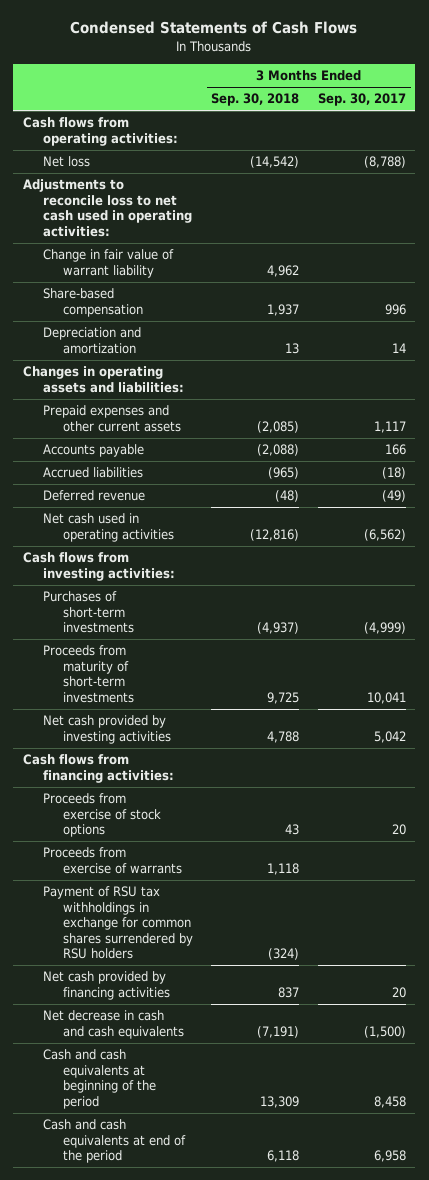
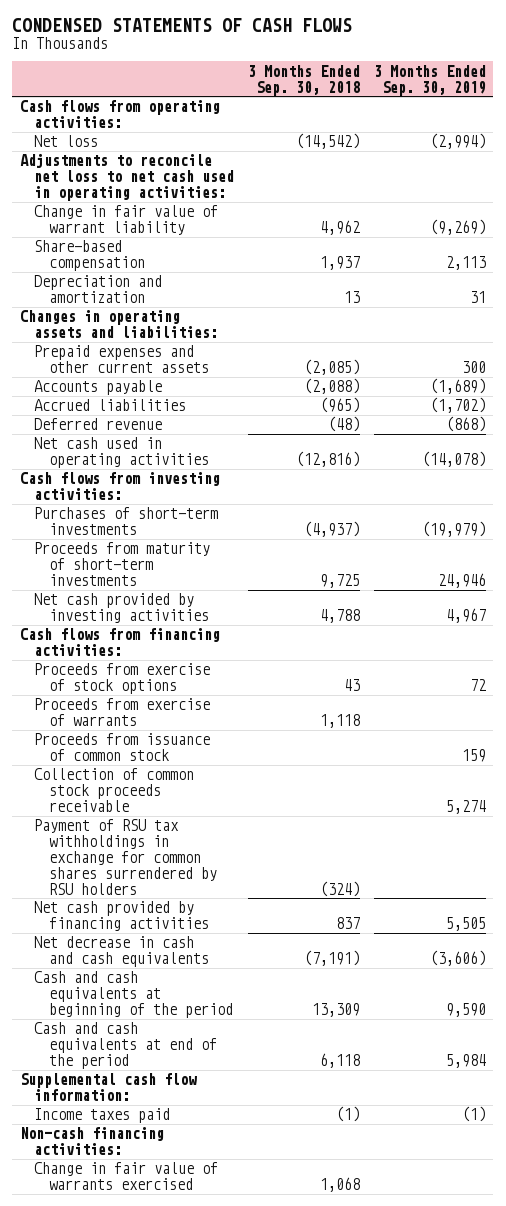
[70,21,358,35] Condensed Statements of Cash Flows -> [12,17,353,32] CONDENSED STATEMENTS OF CASH FLOWS
[318,93,407,107] Sep. 30, 2017 -> none
none -> [374,64,487,96] 3 Months Ended Sep. 30, 2019
[22,179,192,237] Adjustments to reconcile loss to net cash used in operating activities: -> [19,153,235,201] Adjustments to reconcile net loss to net cash used in operating activities:
none -> [34,733,211,762] Proceeds from issuance of common stock
none -> [34,768,195,812] Collection of common stock proceeds receivable
none -> [19,1073,197,1102] Supplemental cash flow information:
none -> [34,1108,171,1124] Income taxes paid
none -> [19,1127,164,1156] Non-cash financing activities:
none -> [34,1162,219,1191] Change in fair value of warrants exercised

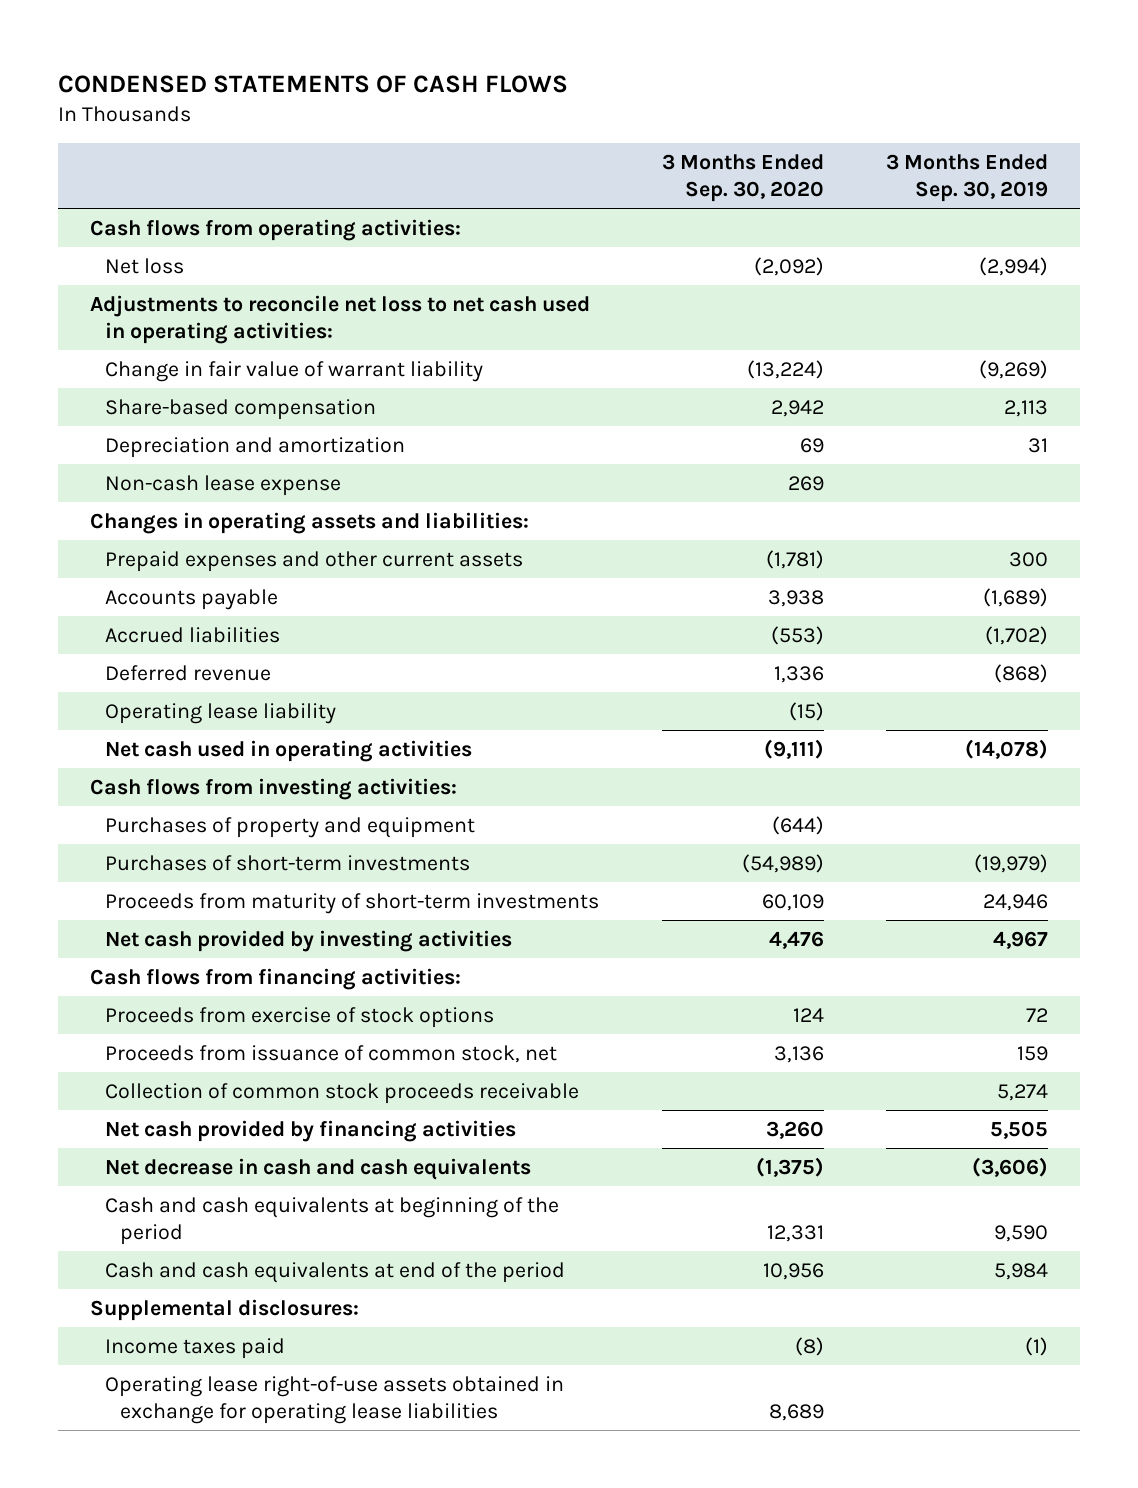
[248,64,361,96] 3 Months Ended Sep. 30, 2018 -> none
none -> [661,153,824,202] 3 Months Ended Sep. 30, 2020
none -> [104,475,341,497] Non-cash lease expense
none -> [104,703,336,725] Operating lease liability
none -> [104,817,475,839] Purchases of property and equipment
[34,698,211,727] Proceeds from exercise of warrants -> none
[34,733,211,762] Proceeds from issuance of common stock -> [104,1045,557,1064] Proceeds from issuance of common stock, net
[34,819,218,895] Payment of RSU tax withholdings in exchange for common shares surrendered by RSU holders -> none
[19,1073,197,1102] Supplemental cash flow information: -> [89,1299,359,1322] Supplemental disclosures:
[19,1127,164,1156] Non-cash financing activities: -> none
[34,1162,219,1191] Change in fair value of warrants exercised -> none
none -> [104,1376,564,1425] Operating lease right-of-use assets obtained in exchange for operating lease liabilities

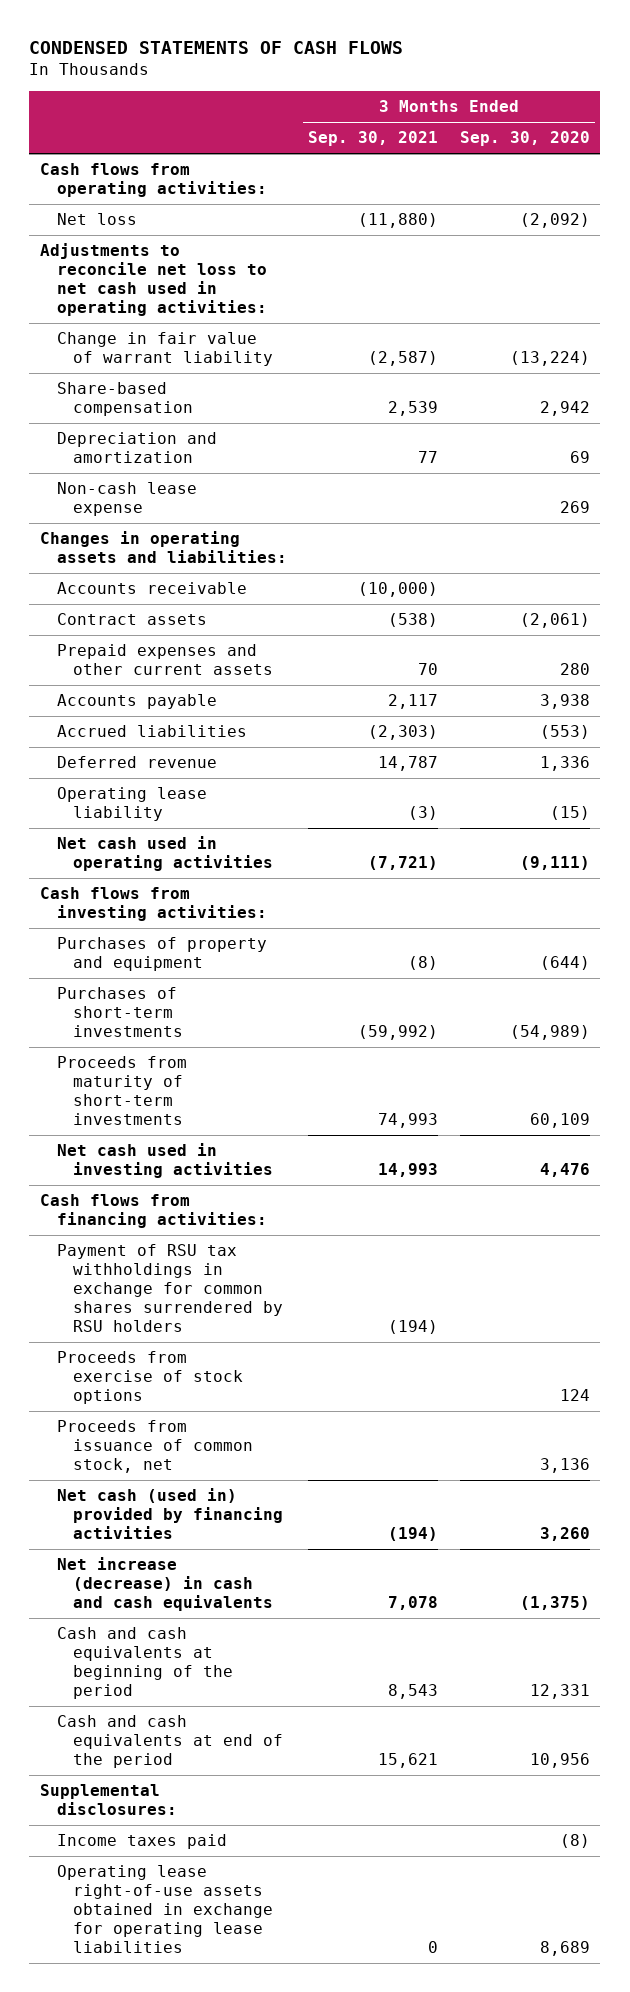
[886,153,1049,202] 3 Months Ended Sep. 30, 2019 -> none
none -> [308,131,439,147] Sep. 30, 2021
none -> [56,582,247,595] Accounts receivable
none -> [56,613,207,626] Contract assets
[765,550,824,570] (1,781) -> [559,663,590,676] 280
[104,930,512,953] Net cash provided by investing activities -> [56,1143,274,1179] Net cash used in investing activities
none -> [56,1244,284,1332] Payment of RSU tax withholdings in exchange for common shares surrendered by RSU holders
[104,1083,579,1105] Collection of common stock proceeds receivable -> none
[104,1120,516,1143] Net cash provided by financing activities -> [56,1488,284,1540] Net cash (used in) provided by financing activities
[104,1158,531,1181] Net decrease in cash and cash equivalents -> [56,1557,274,1612] Net increase (decrease) in cash and cash equivalents

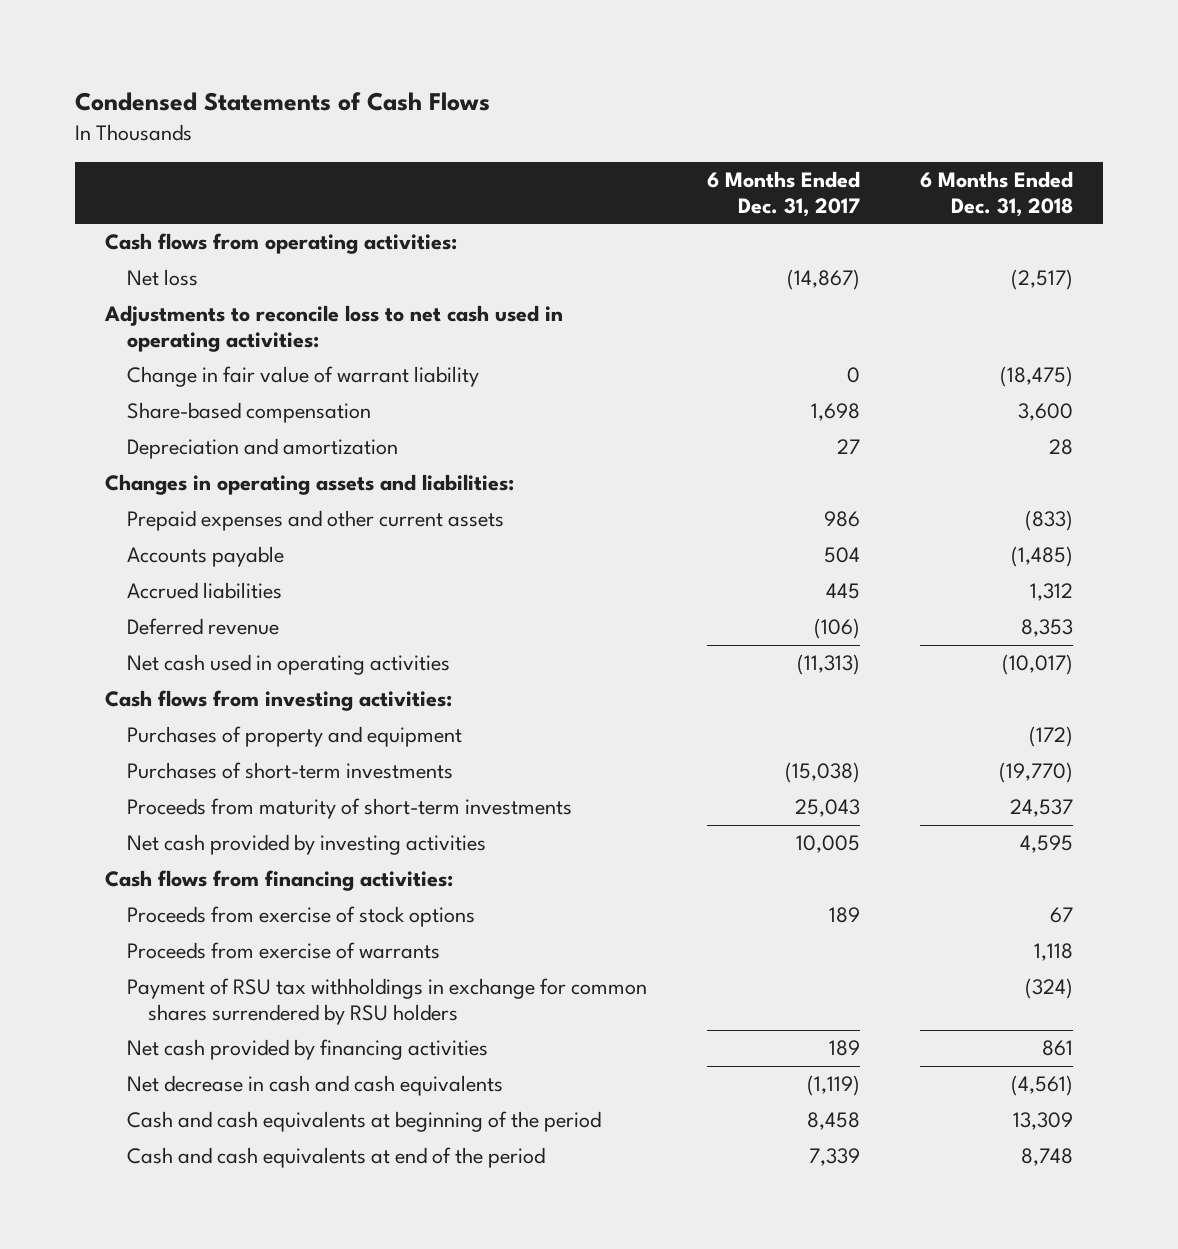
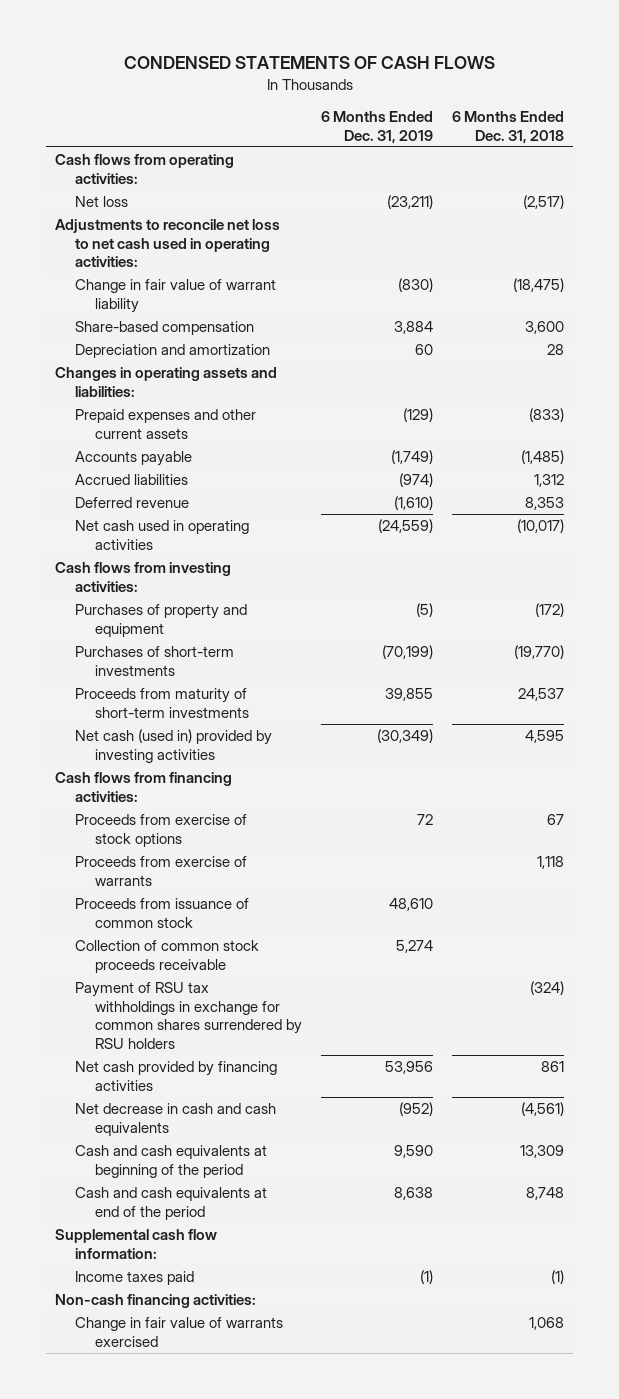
[75,91,491,111] Condensed Statements of Cash Flows -> [123,56,495,70] CONDENSED STATEMENTS OF CASH FLOWS
[706,171,860,217] 6 Months Ended Dec. 31, 2017 -> none
none -> [321,111,434,143] 6 Months Ended Dec. 31, 2019
[104,305,564,352] Adjustments to reconcile loss to net cash used in operating activities: -> [55,218,281,268] Adjustments to reconcile net loss to net cash used in operating activities:
[126,834,486,856] Net cash provided by investing activities -> [75,728,273,763] Net cash (used in) provided by investing activities
none -> [75,897,250,928] Proceeds from issuance of common stock
none -> [75,939,260,973] Collection of common stock proceeds receivable
none -> [55,1228,218,1259] Supplemental cash flow information:
none -> [75,1270,195,1285] Income taxes paid
none -> [55,1293,257,1308] Non-cash financing activities:
none -> [75,1316,284,1347] Change in fair value of warrants exercised

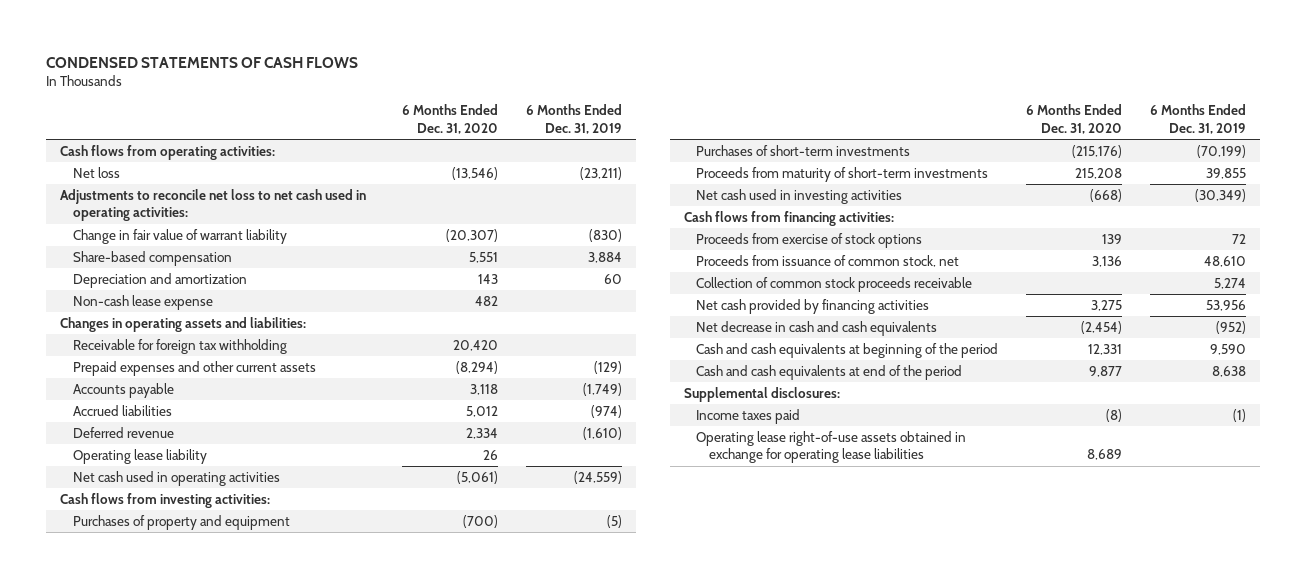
[451,111,564,143] 6 Months Ended Dec. 31, 2018 -> none
none -> [402,104,499,134] 6 Months Ended Dec. 31, 2020
none -> [72,294,213,310] Non-cash lease expense
none -> [72,338,287,354] Receivable for foreign tax withholding
none -> [72,448,207,464] Operating lease liability
[75,728,273,763] Net cash (used in) provided by investing activities -> [696,188,903,204] Net cash used in investing activities
[75,855,248,886] Proceeds from exercise of warrants -> none
[75,897,250,928] Proceeds from issuance of common stock -> [696,254,960,267] Proceeds from issuance of common stock, net
[75,981,303,1050] Payment of RSU tax withholdings in exchange for common shares surrendered by RSU holders -> none
[55,1228,218,1259] Supplemental cash flow information: -> [683,386,840,402] Supplemental disclosures:
[55,1293,257,1308] Non-cash financing activities: -> none
[75,1316,284,1347] Change in fair value of warrants exercised -> none
none -> [696,430,967,464] Operating lease right-of-use assets obtained in exchange for operating lease liabilities

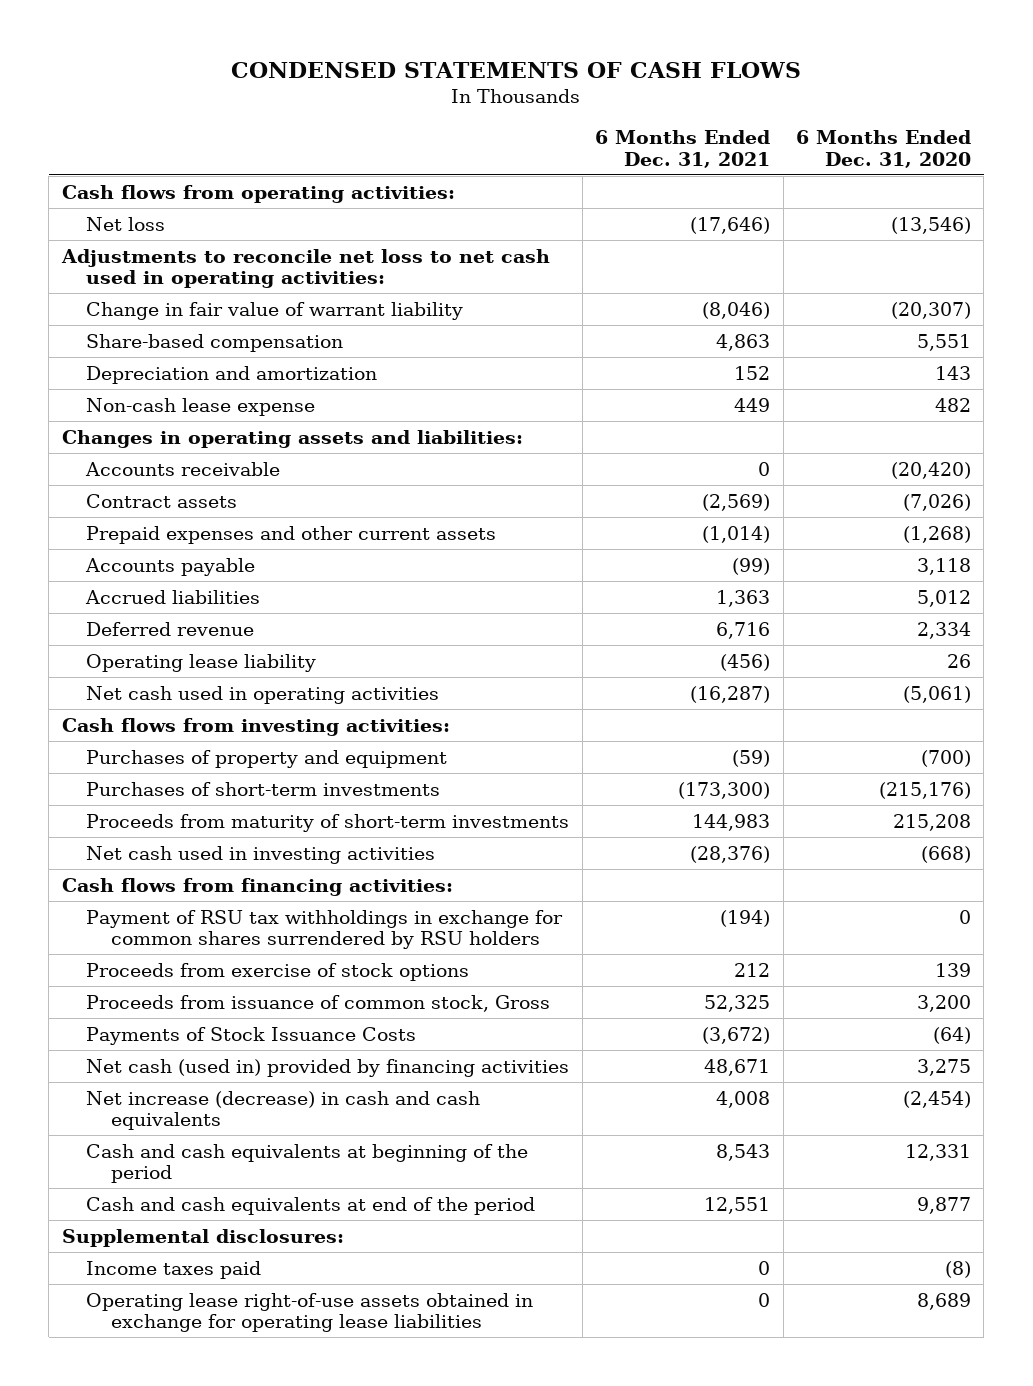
[526,104,623,134] 6 Months Ended Dec. 31, 2019 -> none
none -> [595,129,771,168] 6 Months Ended Dec. 31, 2021
[72,338,287,354] Receivable for foreign tax withholding -> none
none -> [85,461,281,476] Accounts receivable
none -> [86,493,238,508] Contract assets
[456,360,499,374] (8,294) -> [902,525,971,543] (1,268)
none -> [86,909,564,950] Payment of RSU tax withholdings in exchange for common shares surrendered by RSU holders
[696,276,973,292] Collection of common stock proceeds receivable -> none
[696,254,960,267] Proceeds from issuance of common stock, net -> [86,994,551,1012] Proceeds from issuance of common stock, Gross
[1091,255,1122,267] 3,136 -> [916,994,971,1012] 3,200
none -> [86,1026,417,1045] Payments of Stock Issuance Costs
[696,298,930,314] Net cash provided by financing activities -> [86,1058,570,1077] Net cash (used in) provided by financing activities
[696,320,938,336] Net decrease in cash and cash equivalents -> [86,1090,481,1131] Net increase (decrease) in cash and cash equivalents

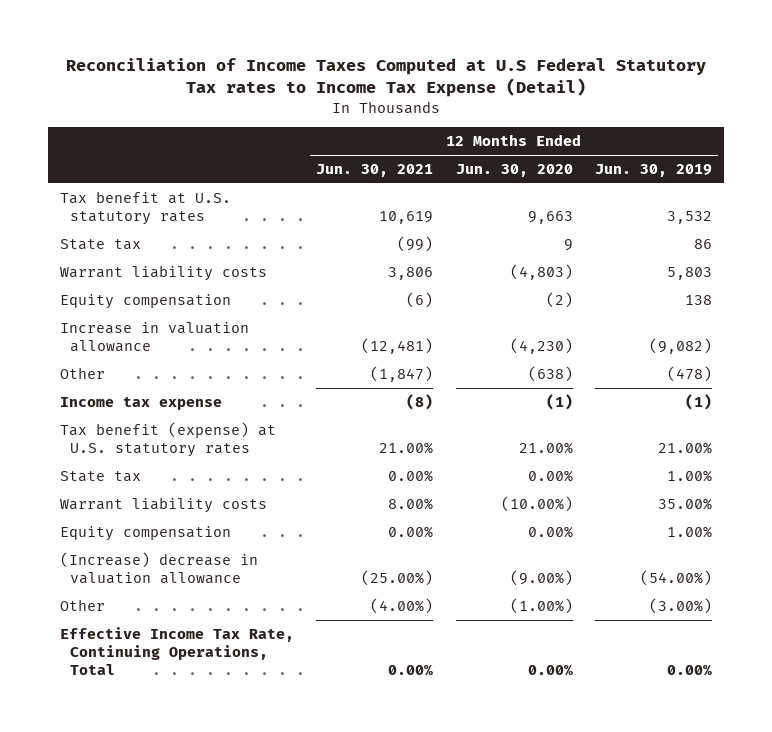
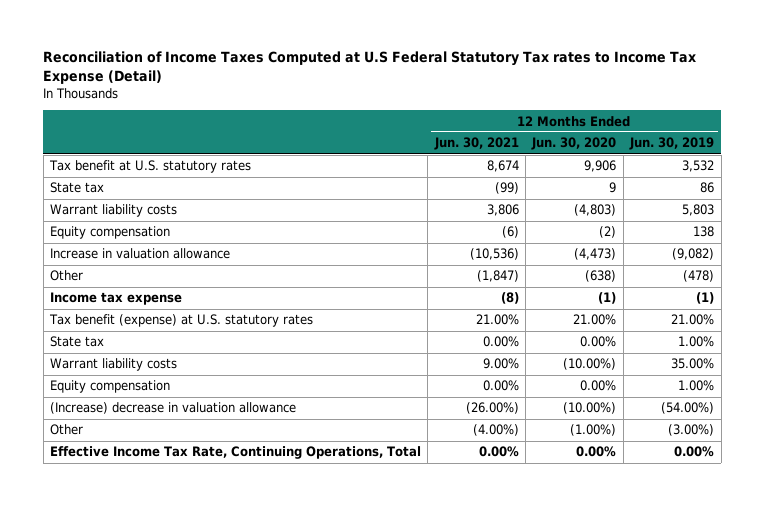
[379,210,434,224] 10,619 -> [486,160,519,173] 8,674
[527,210,573,224] 9,663 -> [584,160,617,173] 9,906
[361,337,434,354] (12,481) -> [469,248,519,261] (10,536)
[509,337,573,354] (4,230) -> [574,248,617,261] (4,473)
[388,497,434,510] 8.00% -> [482,358,519,370] 9.00%
[361,569,434,586] (25.00%) -> [465,402,519,415] (26.00%)
[509,569,573,586] (9.00%) -> [563,402,617,415] (10.00%)

